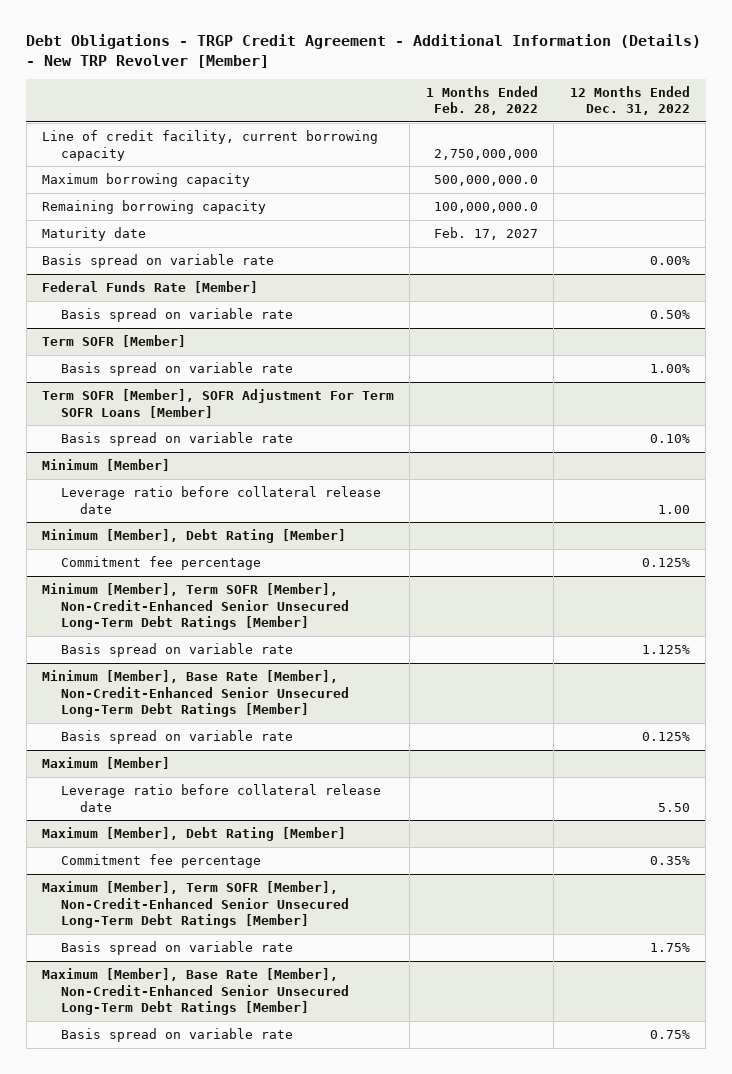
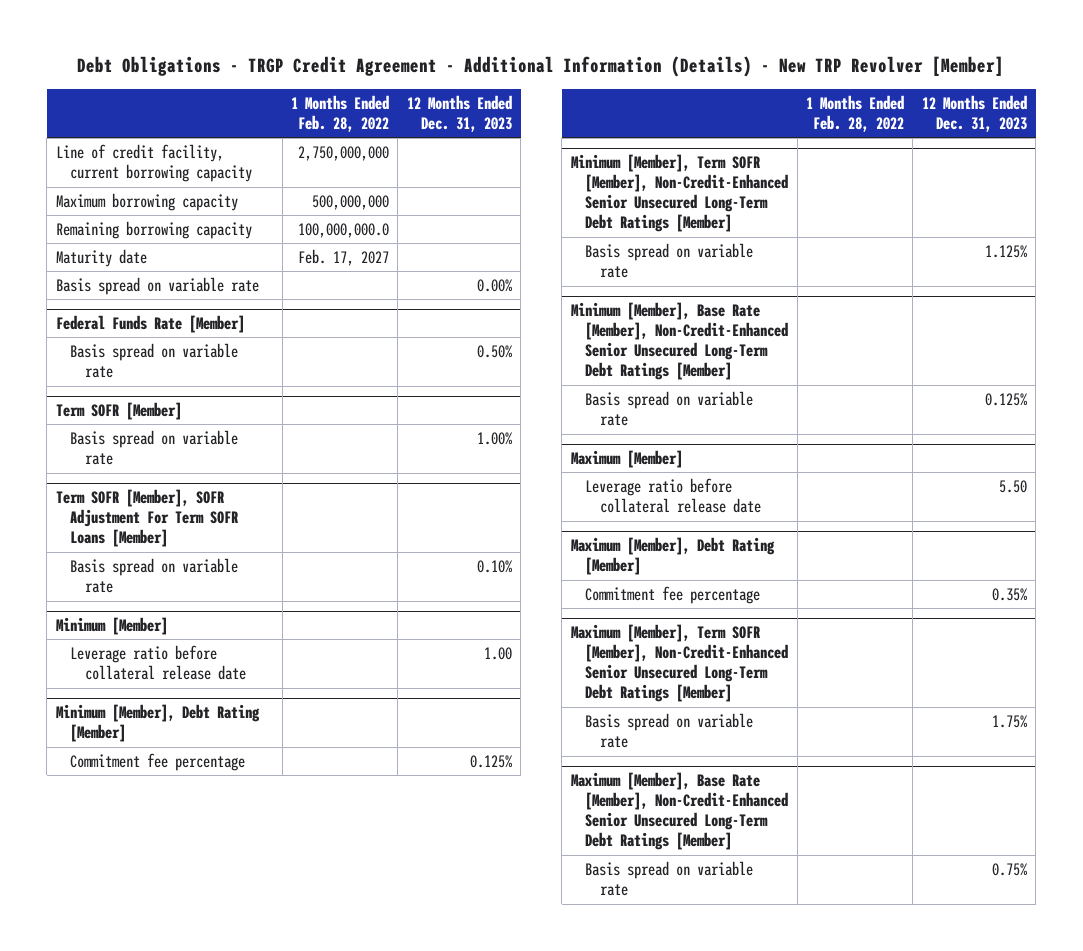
[569,85,690,116] 12 Months Ended Dec. 31, 2022 -> none
none -> [406,94,512,132] 12 Months Ended Dec. 31, 2023
[433,174,538,186] 500,000,000.0 -> [312,194,390,210] 500,000,000

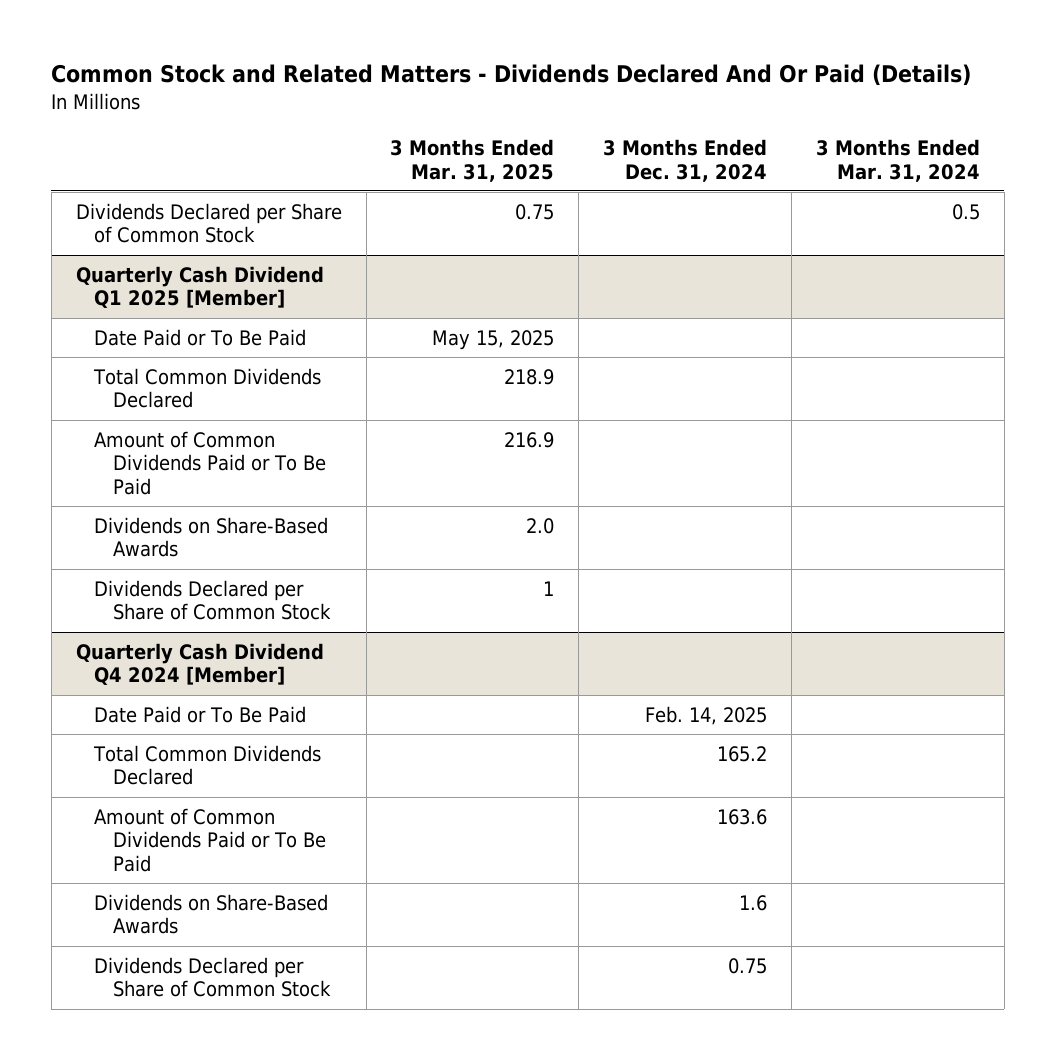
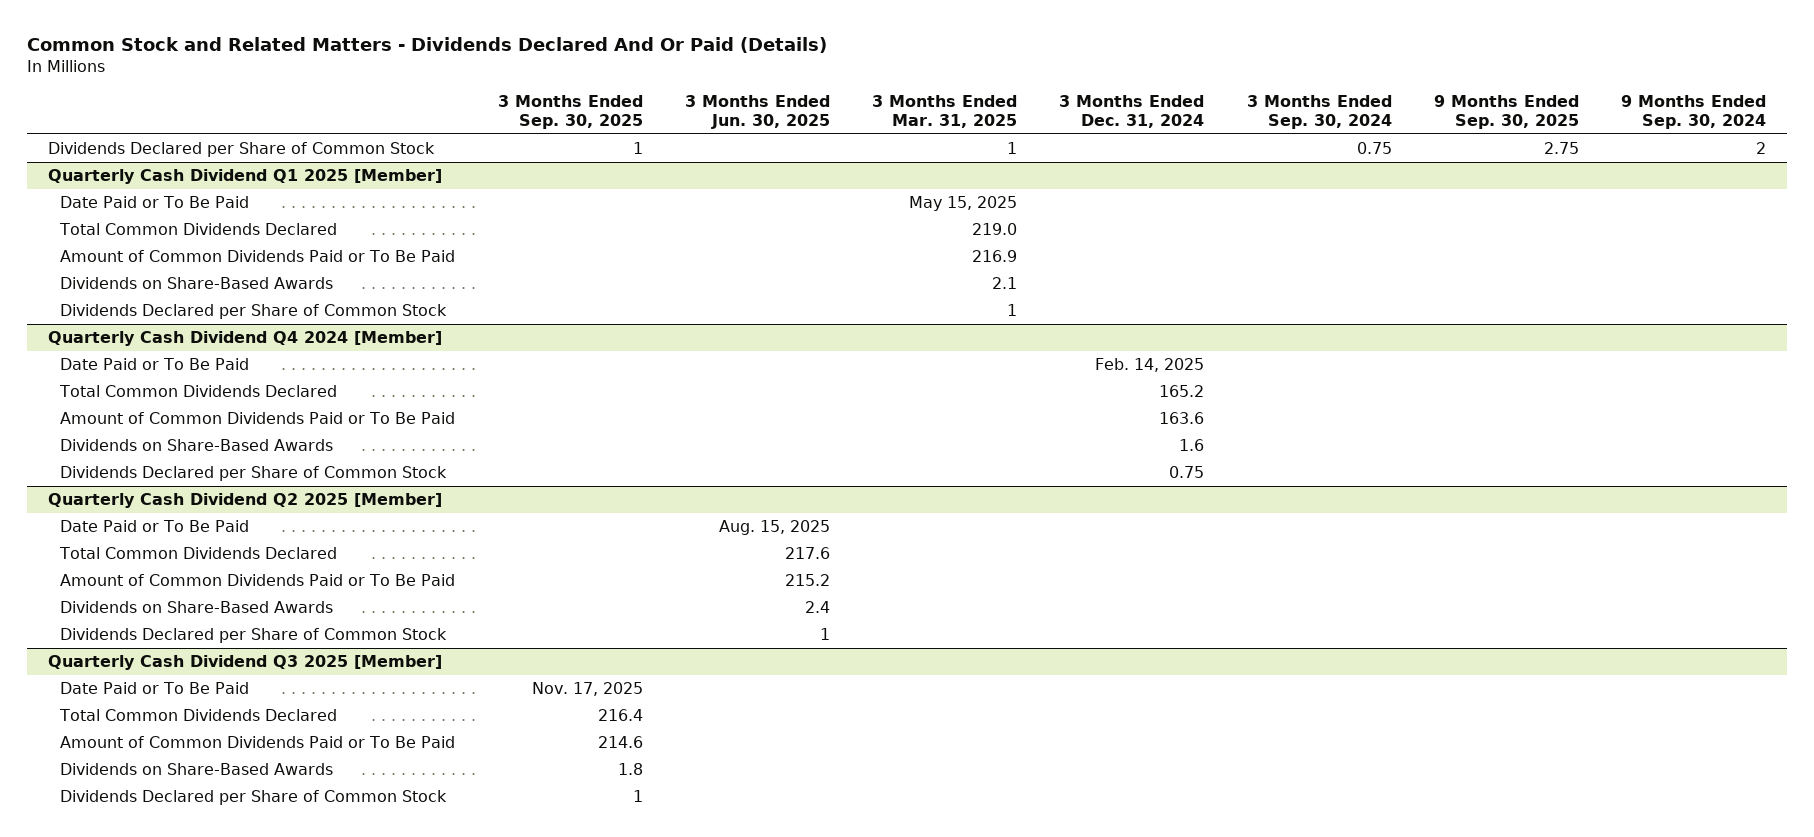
[815,138,980,182] 3 Months Ended Mar. 31, 2024 -> none
none -> [497,94,643,129] 3 Months Ended Sep. 30, 2025
none -> [684,94,830,129] 3 Months Ended Jun. 30, 2025
none -> [1246,94,1392,129] 3 Months Ended Sep. 30, 2024
none -> [1433,94,1579,129] 9 Months Ended Sep. 30, 2025
none -> [1621,94,1767,129] 9 Months Ended Sep. 30, 2024
[515,203,555,220] 0.75 -> [1007,142,1018,155] 1
[504,368,555,385] 218.9 -> [972,223,1018,236] 219.0
[526,517,555,534] 2.0 -> [992,277,1018,290] 2.1
none -> [48,493,443,509] Quarterly Cash Dividend Q2 2025 [Member]
none -> [60,520,250,533] Date Paid or To Be Paid
none -> [59,547,338,560] Total Common Dividends Declared
none -> [60,574,456,587] Amount of Common Dividends Paid or To Be Paid
none -> [60,601,334,614] Dividends on Share-Based Awards
none -> [60,628,448,644] Dividends Declared per Share of Common Stock
none -> [48,655,443,671] Quarterly Cash Dividend Q3 2025 [Member]
none -> [60,682,250,695] Date Paid or To Be Paid
none -> [59,709,338,722] Total Common Dividends Declared
none -> [60,736,456,749] Amount of Common Dividends Paid or To Be Paid
none -> [60,763,334,776] Dividends on Share-Based Awards
none -> [60,790,448,806] Dividends Declared per Share of Common Stock

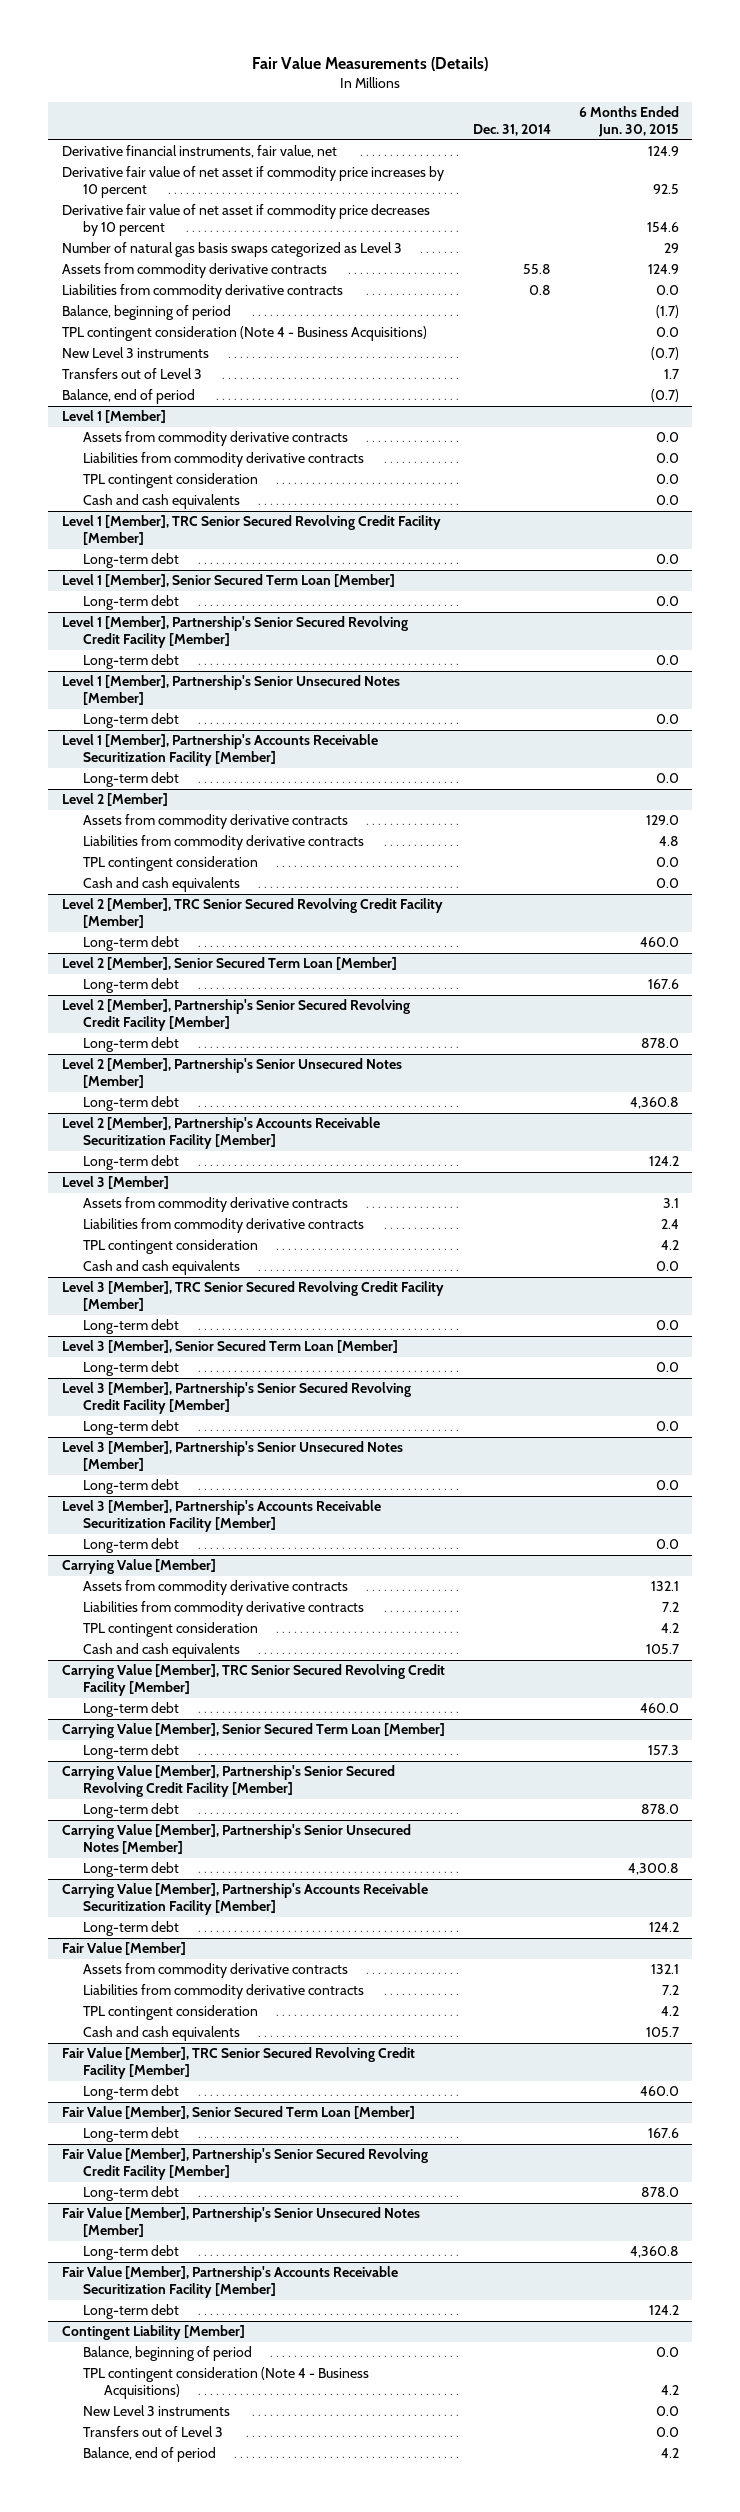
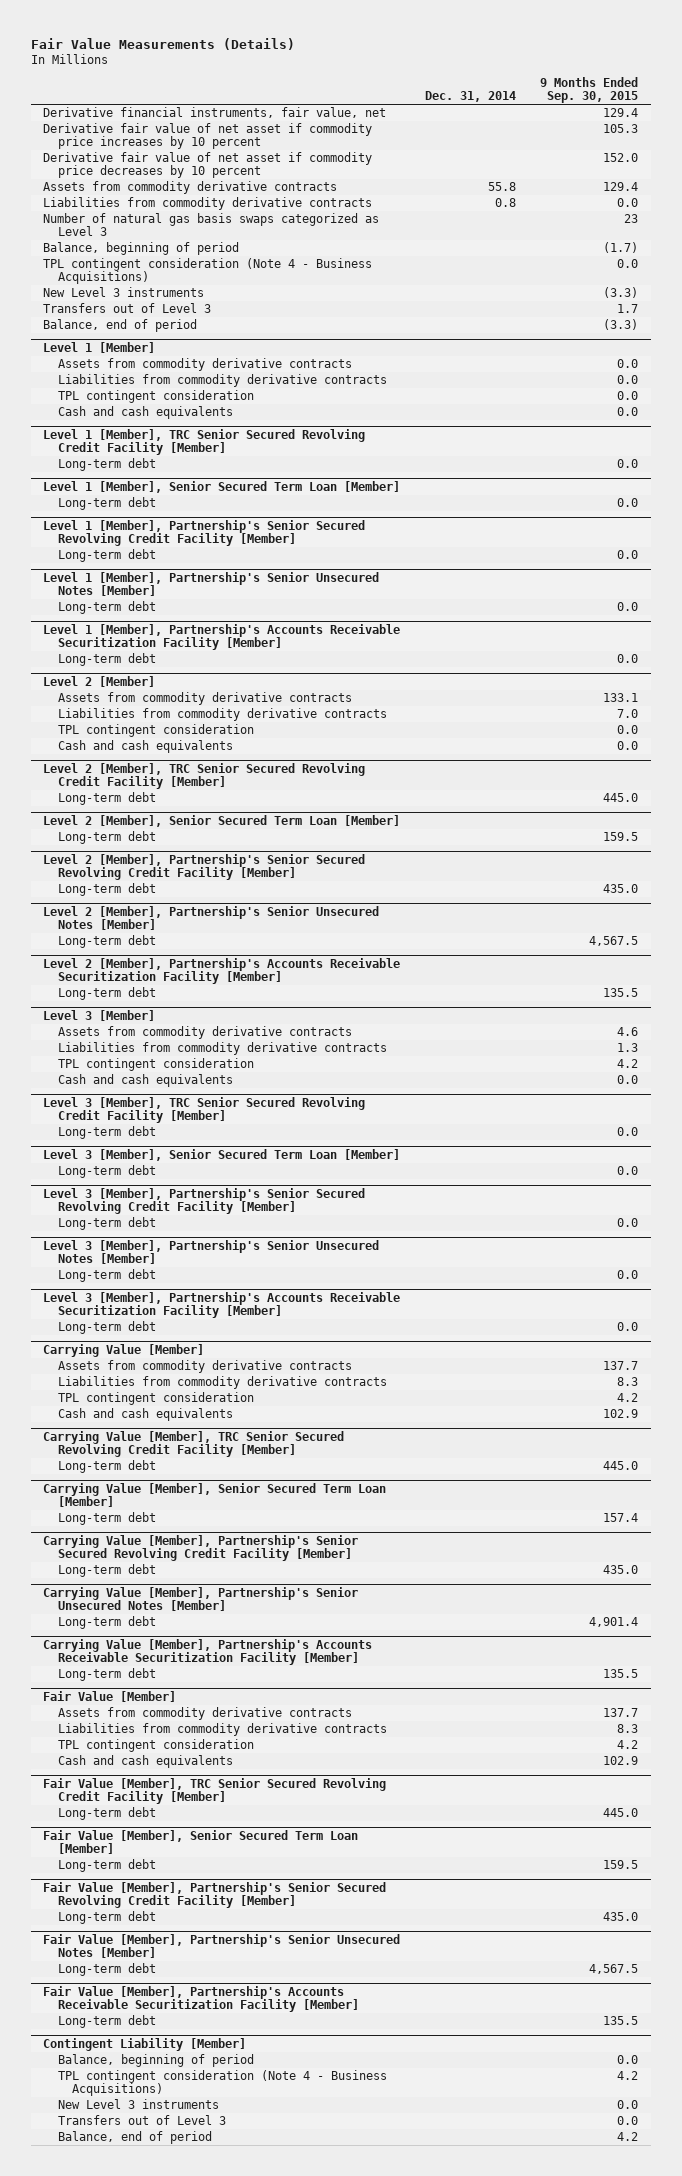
[578,105,679,138] 6 Months Ended Jun. 30, 2015 -> none
none -> [540,77,639,104] 9 Months Ended Sep. 30, 2015
[61,242,402,258] Number of natural gas basis swaps categorized as Level 3 -> [43,213,380,237] Number of natural gas basis swaps categorized as Level 3

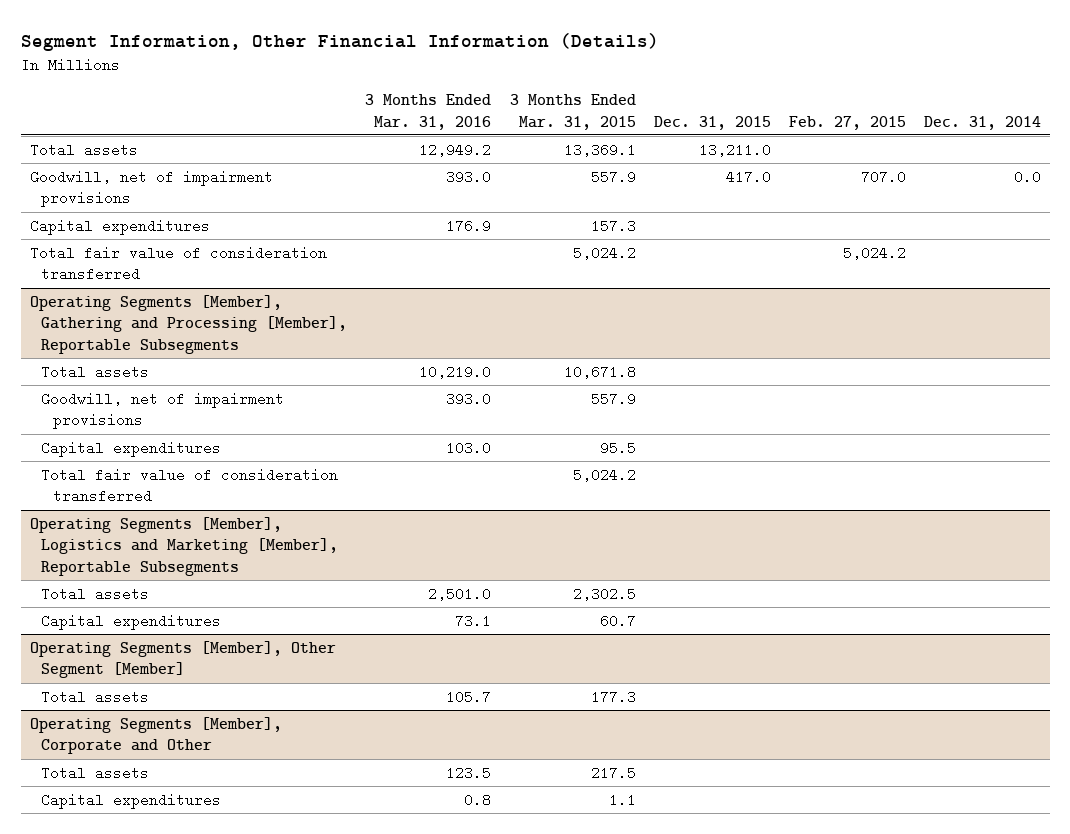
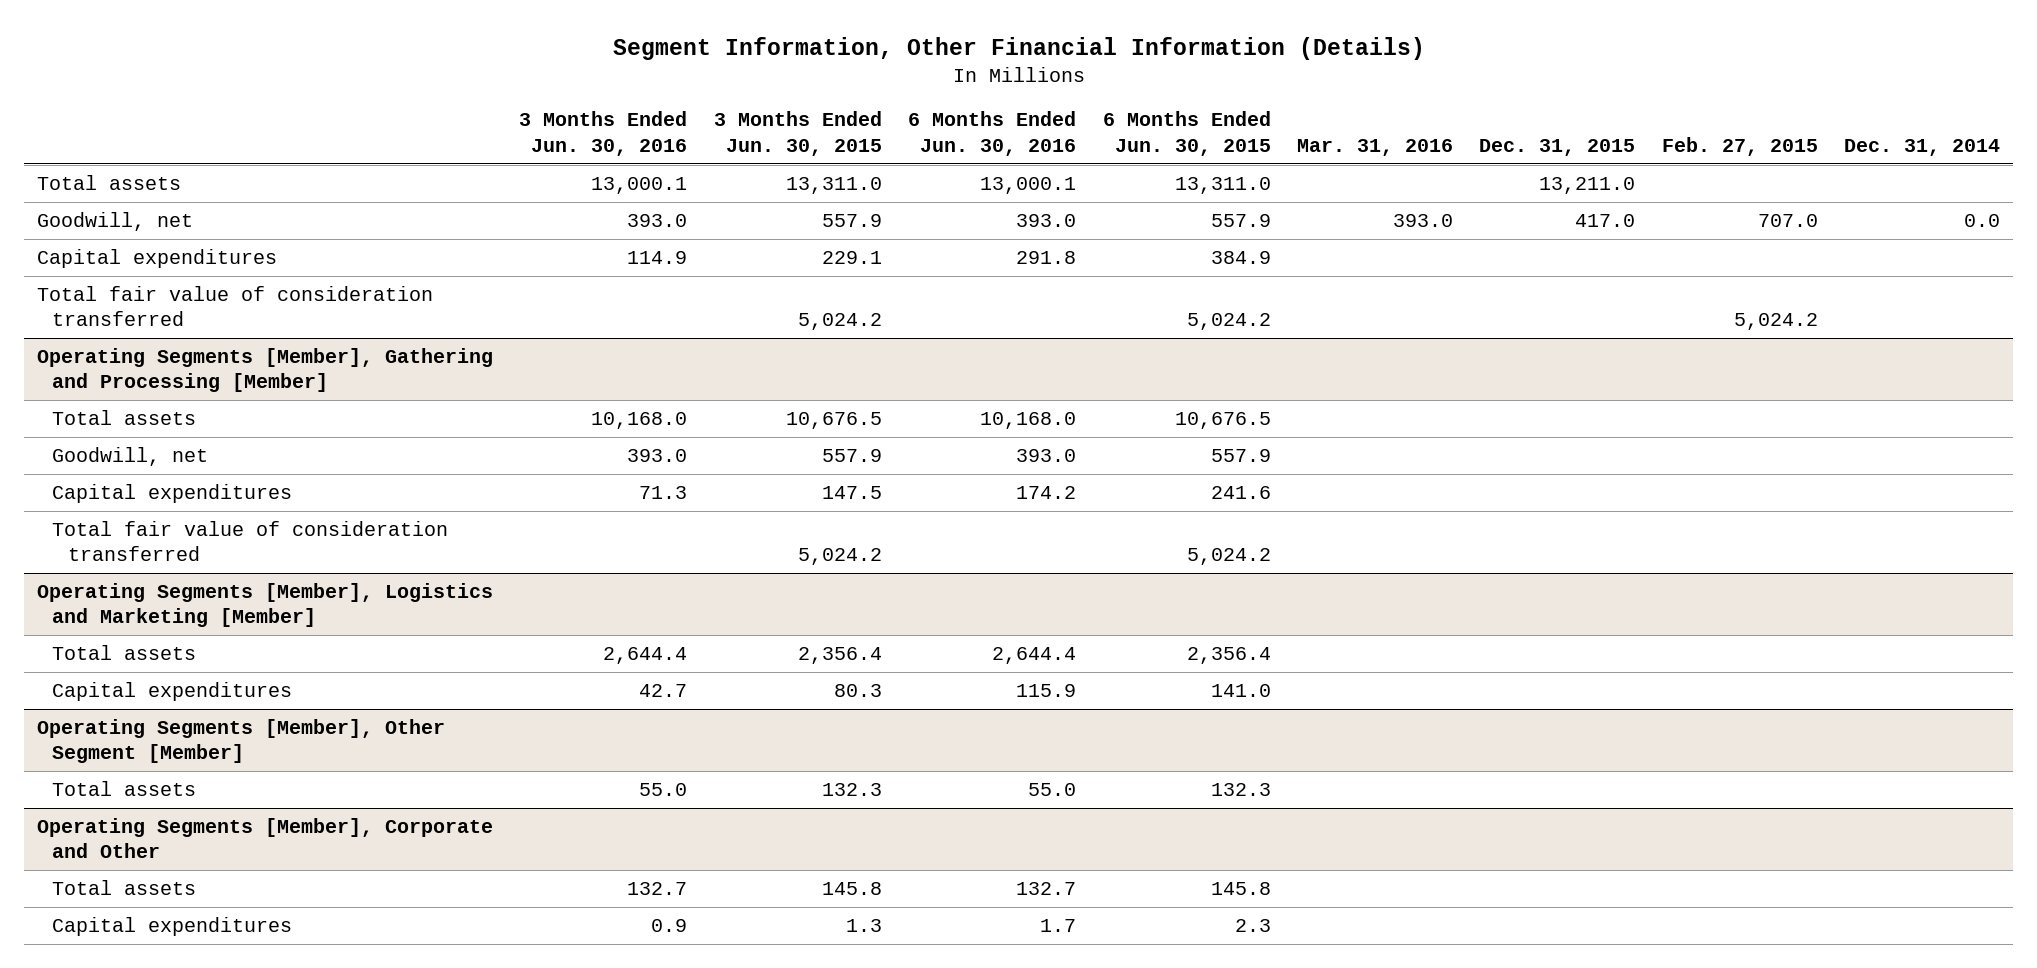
[365,94,492,130] 3 Months Ended Mar. 31, 2016 -> none
[509,94,636,130] 3 Months Ended Mar. 31, 2015 -> none
none -> [519,111,688,156] 3 Months Ended Jun. 30, 2016
none -> [713,111,882,156] 3 Months Ended Jun. 30, 2015
none -> [908,111,1077,156] 6 Months Ended Jun. 30, 2016
none -> [1102,111,1271,156] 6 Months Ended Jun. 30, 2015
none -> [1296,138,1453,156] Mar. 31, 2016
[29,169,273,208] Goodwill, net of impairment provisions -> [37,211,194,231] Goodwill, net
[29,294,348,354] Operating Segments [Member], Gathering and Processing [Member], Reportable Subsegments -> [37,347,494,393] Operating Segments [Member], Gathering and Processing [Member]
[41,391,285,430] Goodwill, net of impairment provisions -> [52,446,209,466] Goodwill, net
[29,516,339,576] Operating Segments [Member], Logistics and Marketing [Member], Reportable Subsegments -> [37,582,494,628] Operating Segments [Member], Logistics and Marketing [Member]

